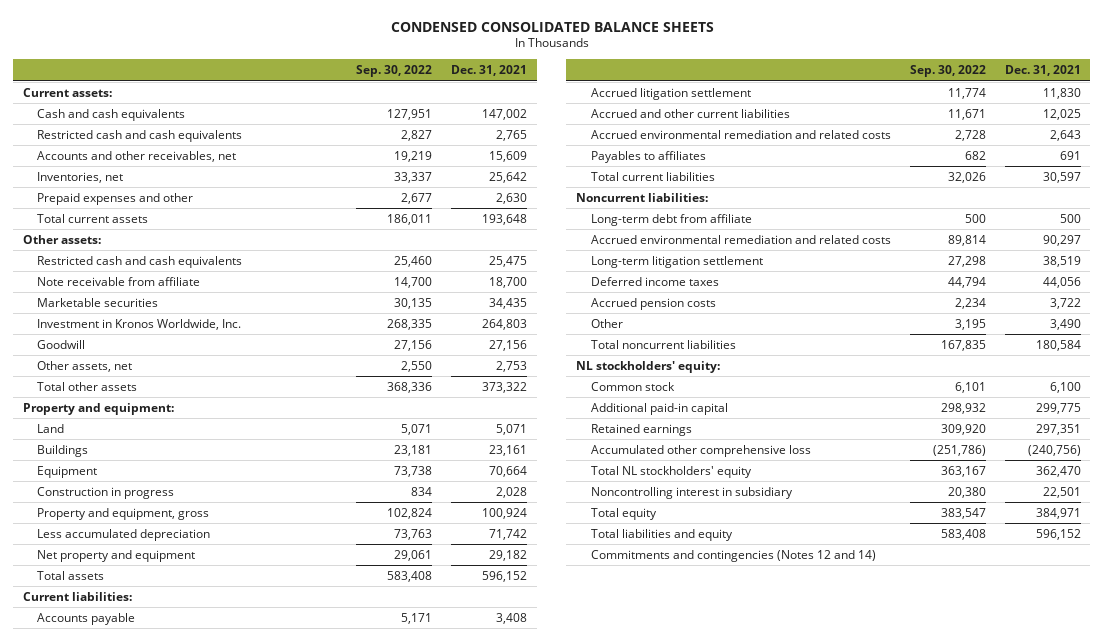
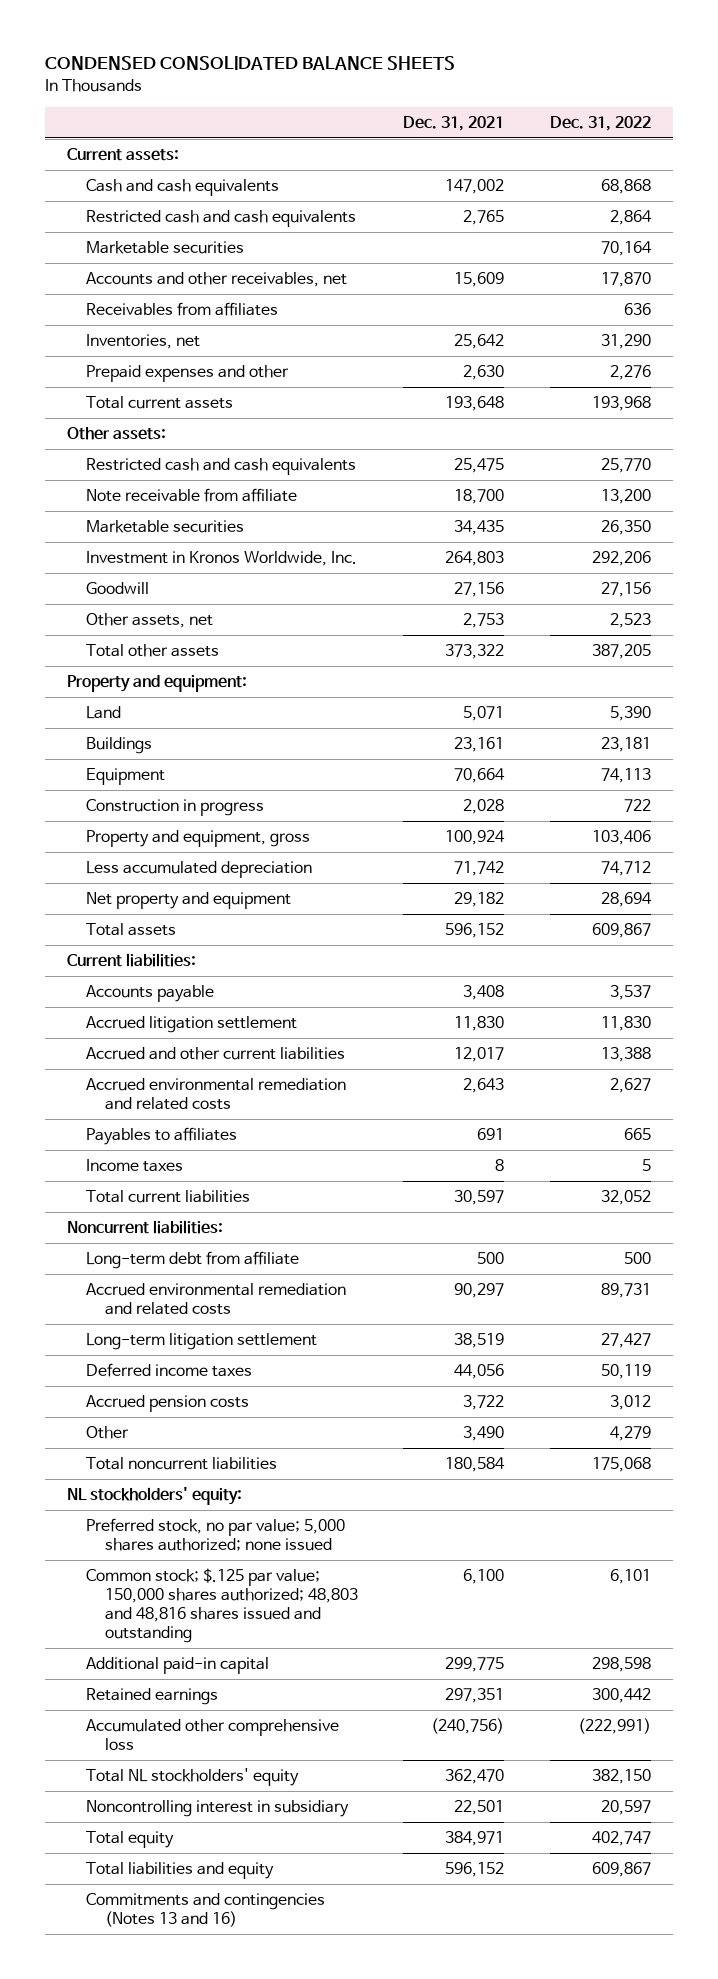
[356,65,433,78] Sep. 30, 2022 -> none
none -> [549,115,651,131] Dec. 31, 2022
none -> [86,241,245,255] Marketable securities
none -> [86,302,279,317] Receivables from affiliates
[1042,108,1081,120] 12,025 -> [454,1047,505,1063] 12,017
none -> [86,1159,184,1173] Income taxes
none -> [86,1518,346,1552] Preferred stock, no par value; 5,000 shares authorized; none issued
[590,381,675,391] Common stock -> [86,1568,358,1643] Common stock; $.125 par value; 150,000 shares authorized; 48,803 and 48,816 shares issued and outstanding
[590,549,876,562] Commitments and contingencies (Notes 12 and 14) -> [86,1893,326,1928] Commitments and contingencies (Notes 13 and 16)

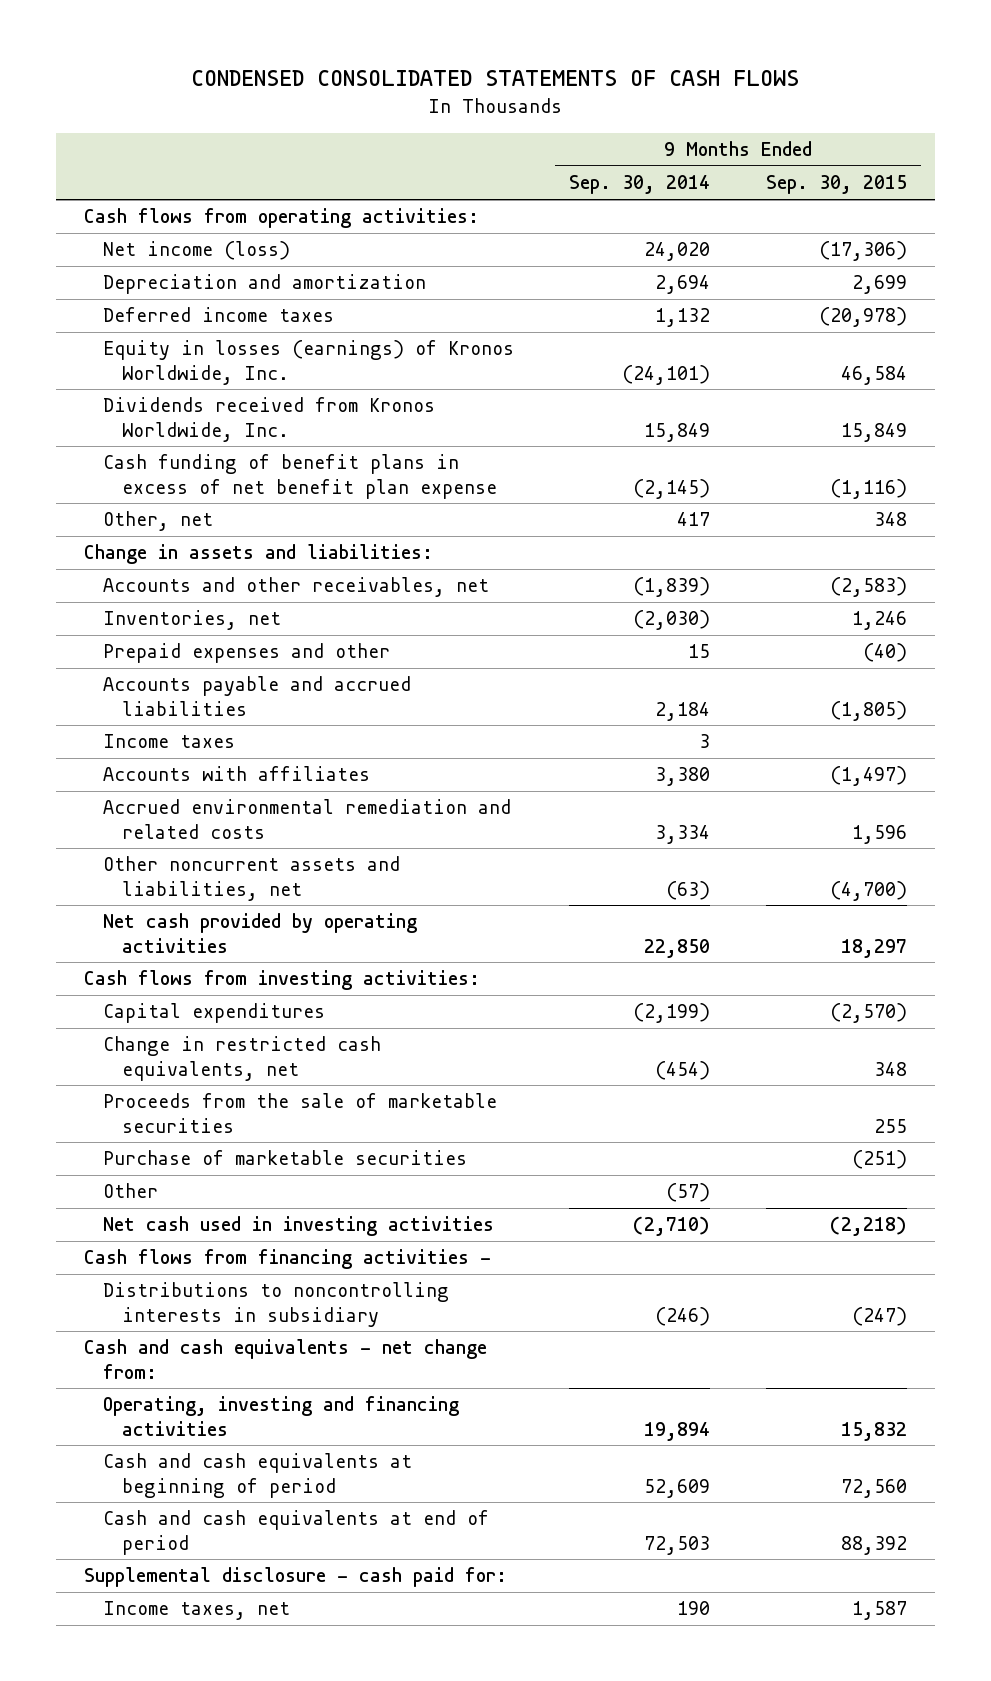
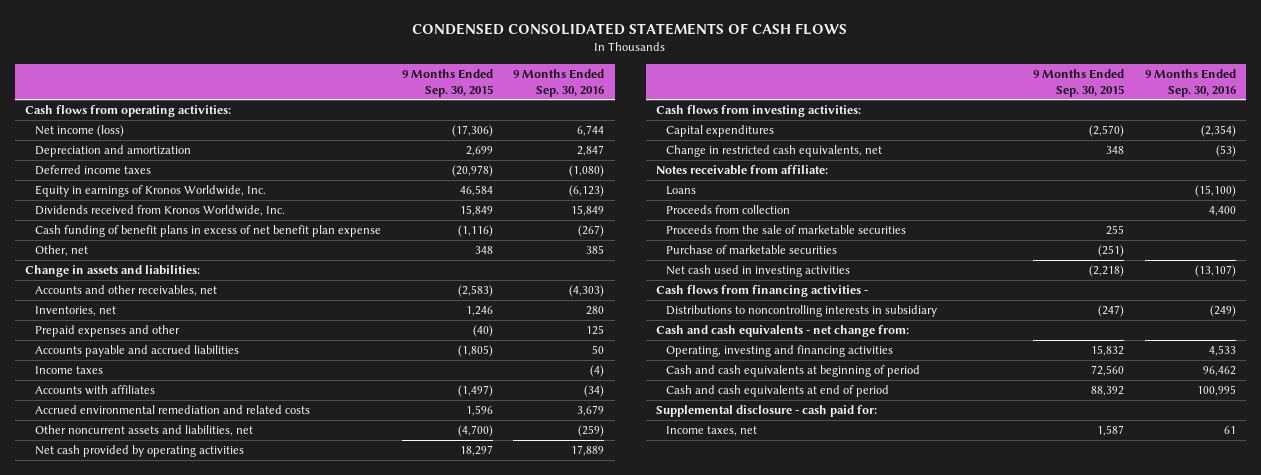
[569,175,711,195] Sep. 30, 2014 -> none
none -> [513,68,605,97] 9 Months Ended Sep. 30, 2016
[102,340,514,385] Equity in losses (earnings) of Kronos Worldwide, Inc. -> [34,185,266,198] Equity in earnings of Kronos Worldwide, Inc.
none -> [656,165,829,176] Notes receivable from affiliate:
none -> [666,186,697,196] Loans
none -> [666,205,791,215] Proceeds from collection
[102,1183,158,1199] Other -> none

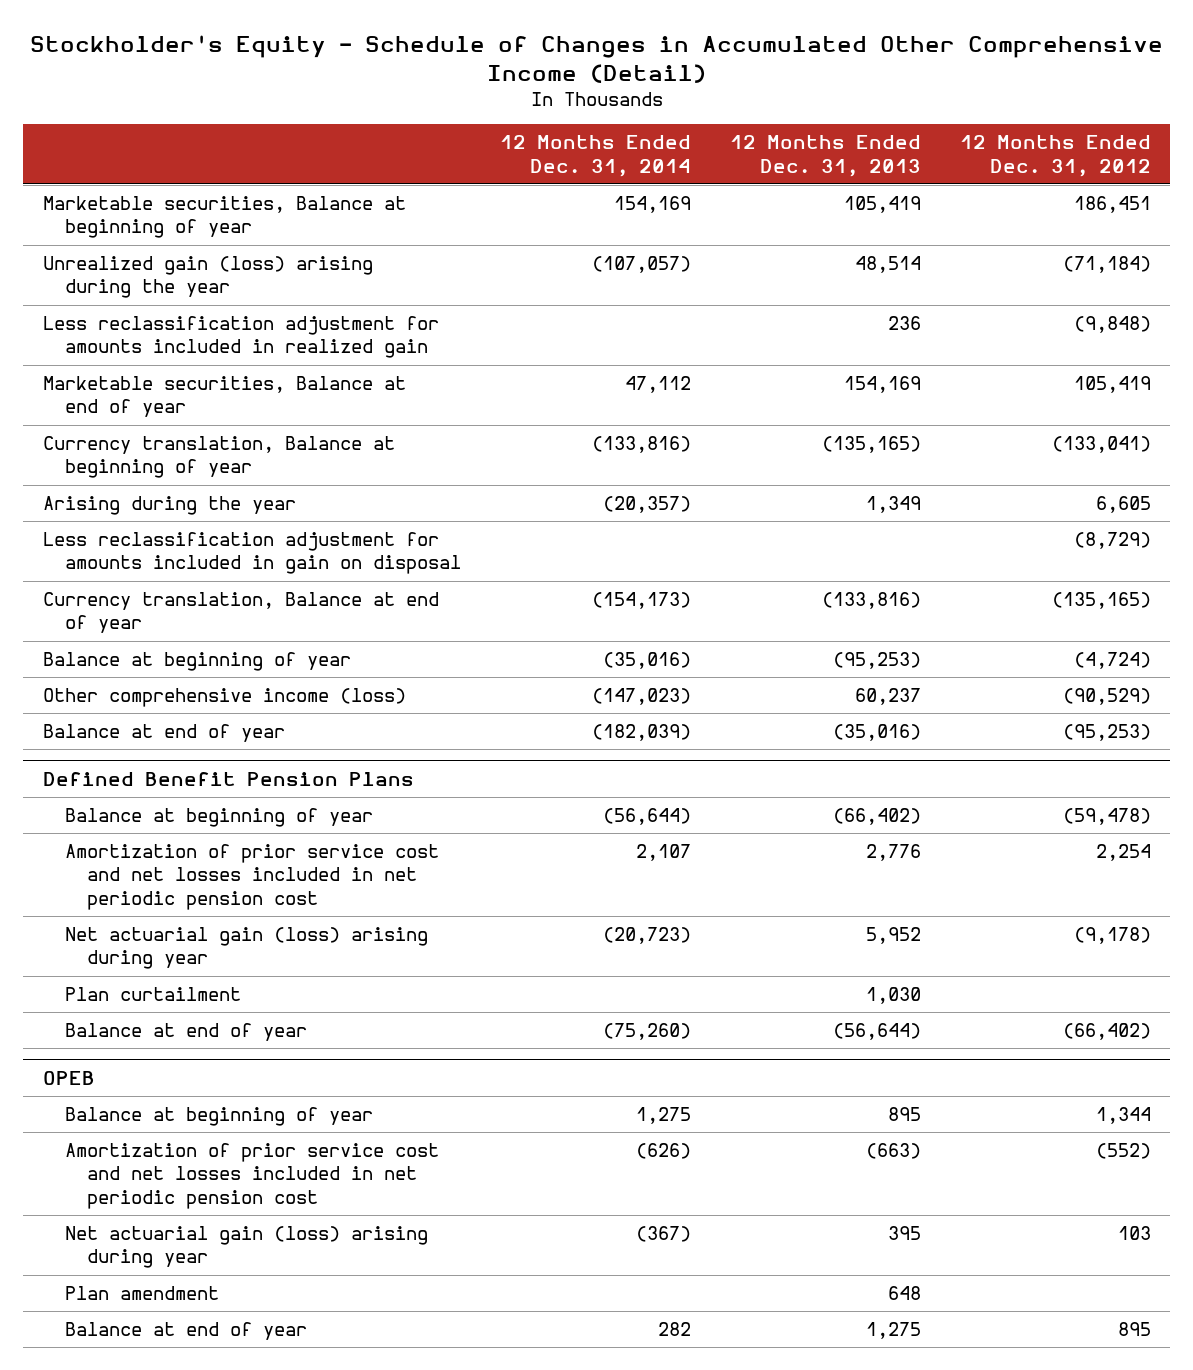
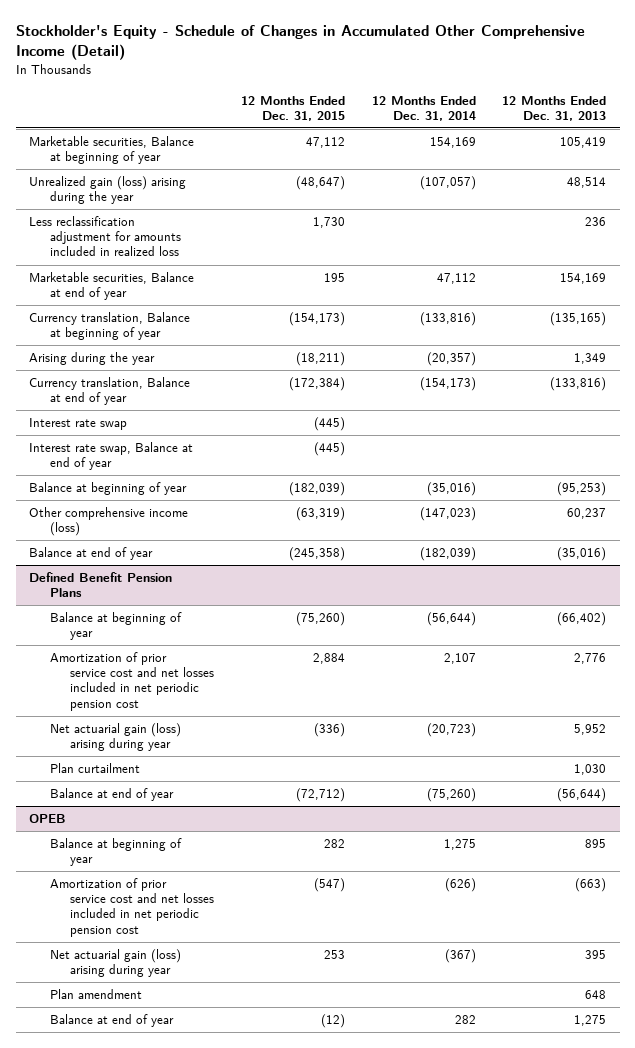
[959,135,1151,177] 12 Months Ended Dec. 31, 2012 -> none
none -> [240,95,345,121] 12 Months Ended Dec. 31, 2015
[42,316,439,359] Less reclassification adjustment for amounts included in realized gain -> [29,216,181,257] Less reclassification adjustment for amounts included in realized loss
[42,532,461,575] Less reclassification adjustment for amounts included in gain on disposal -> none
none -> [29,418,128,431] Interest rate swap
none -> [29,442,194,471] Interest rate swap, Balance at end of year

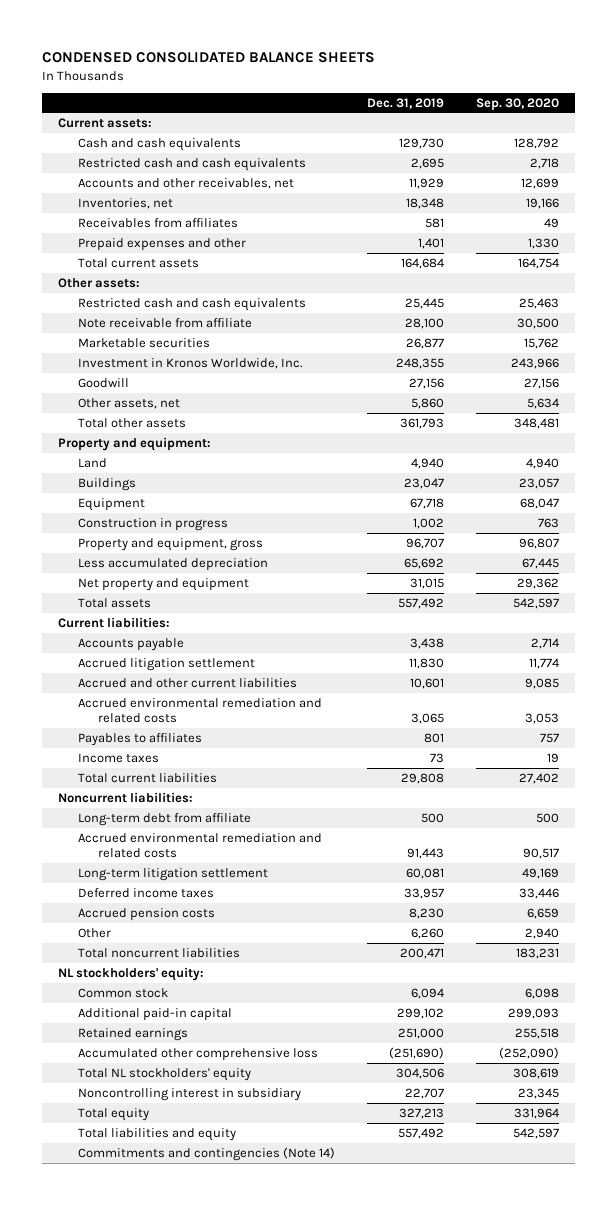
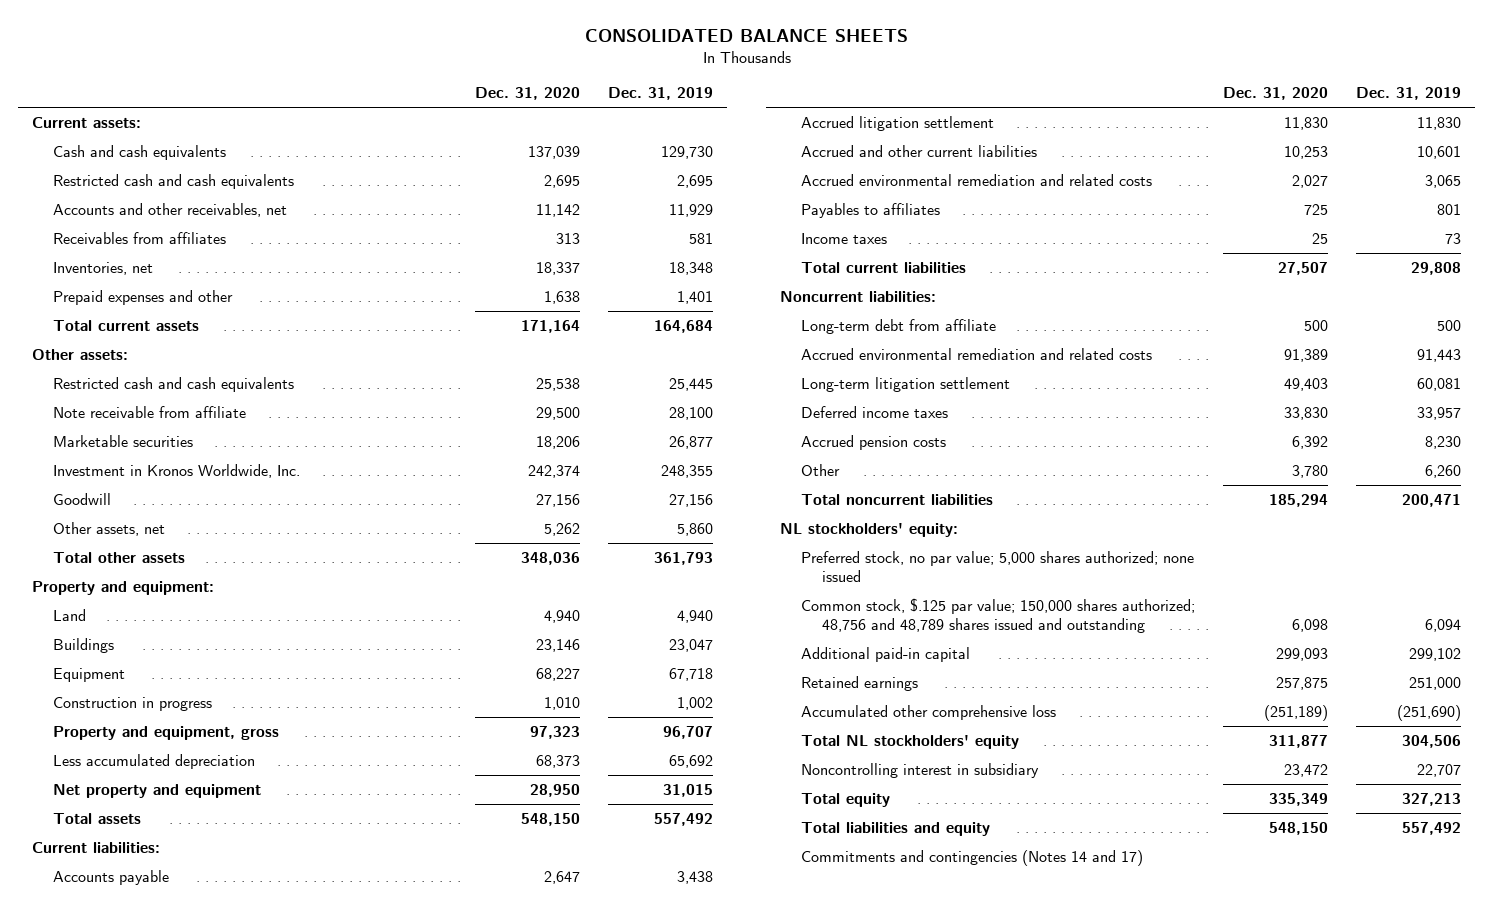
[41,51,375,63] CONDENSED CONSOLIDATED BALANCE SHEETS -> [584,28,908,42] CONSOLIDATED BALANCE SHEETS
[475,97,559,111] Sep. 30, 2020 -> none
none -> [475,87,581,101] Dec. 31, 2020
[78,197,174,209] Inventories, net -> [52,262,153,276] Inventories, net
none -> [800,551,1194,583] Preferred stock, no par value; 5,000 shares authorized; none issued
[78,987,169,998] Common stock -> [800,598,1195,634] Common stock, $.125 par value; 150,000 shares authorized; 48,756 and 48,789 shares issued and outstanding
[78,1146,336,1161] Commitments and contingencies (Note 14) -> [800,850,1143,867] Commitments and contingencies (Notes 14 and 17)

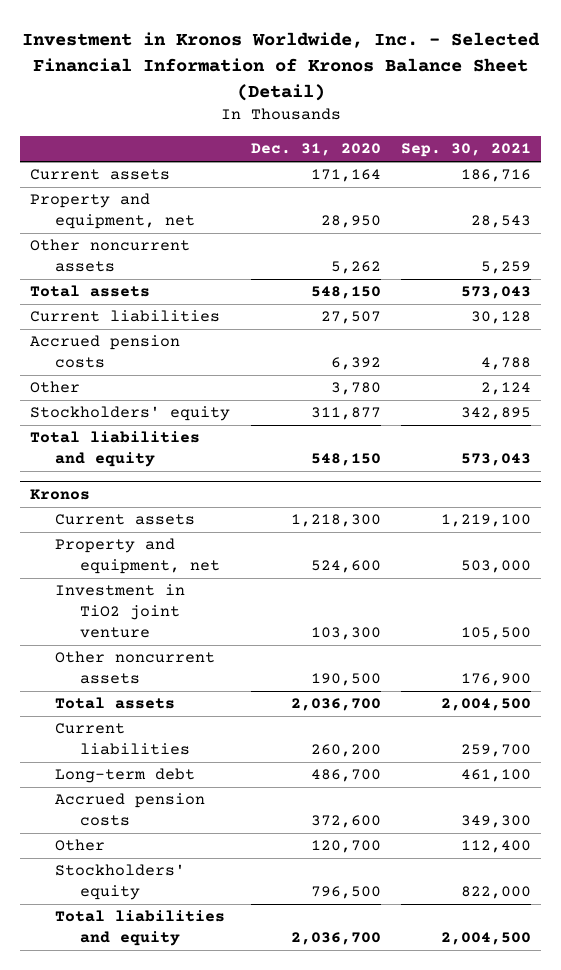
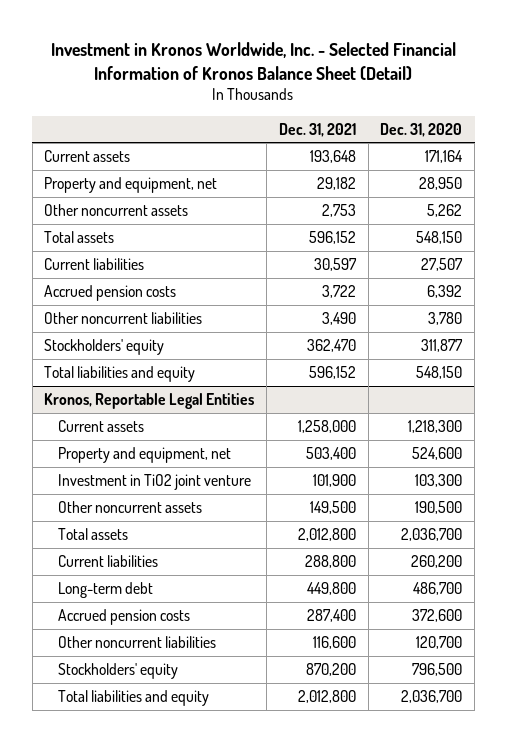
[401,143,532,158] Sep. 30, 2021 -> none
none -> [278,122,356,137] Dec. 31, 2021
[30,381,81,394] Other -> [44,311,203,324] Other noncurrent liabilities
[30,488,91,500] Kronos -> none
none -> [44,392,255,409] Kronos, Reportable Legal Entities
[54,839,105,852] Other -> [57,635,216,648] Other noncurrent liabilities

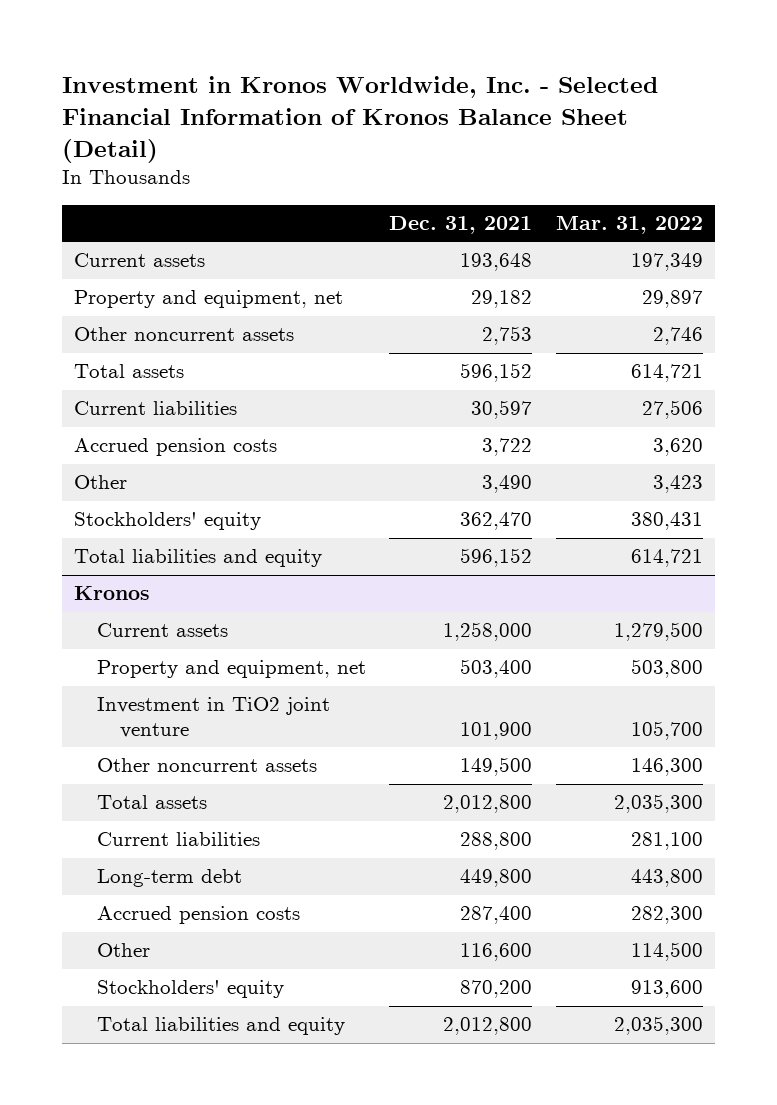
[380,122,463,137] Dec. 31, 2020 -> none
none -> [556,215,704,234] Mar. 31, 2022
[44,311,203,324] Other noncurrent liabilities -> [73,475,127,490] Other
[44,392,255,409] Kronos, Reportable Legal Entities -> none
none -> [73,586,150,601] Kronos
[57,635,216,648] Other noncurrent liabilities -> [96,943,150,958] Other

